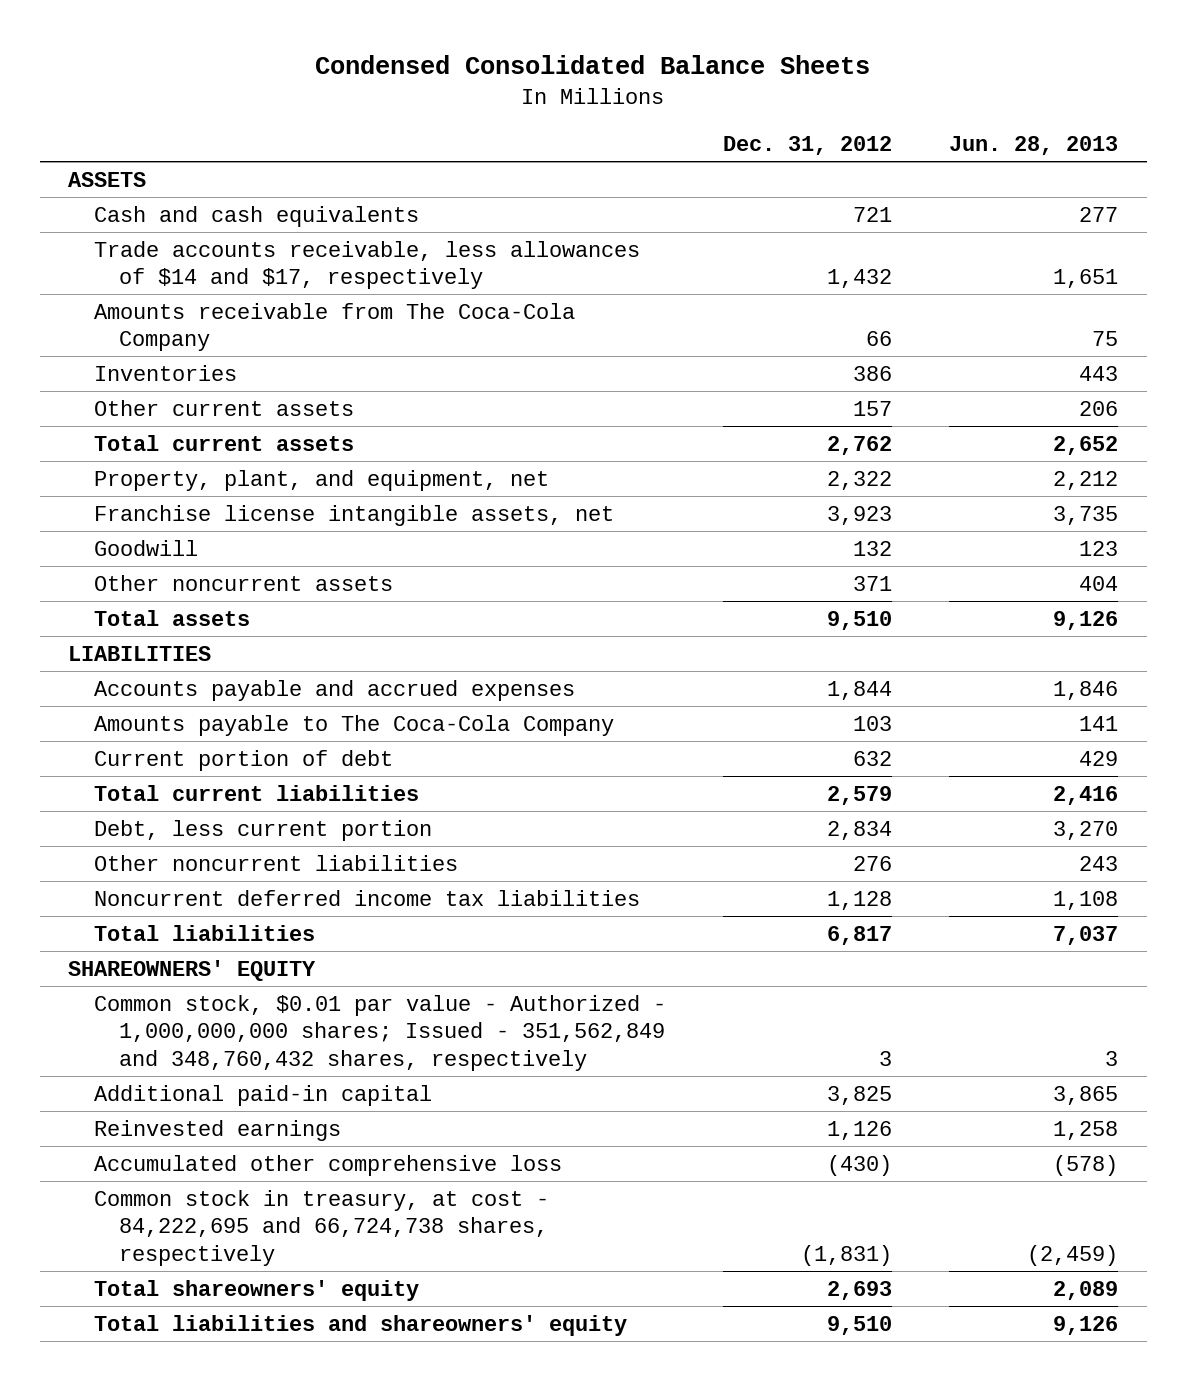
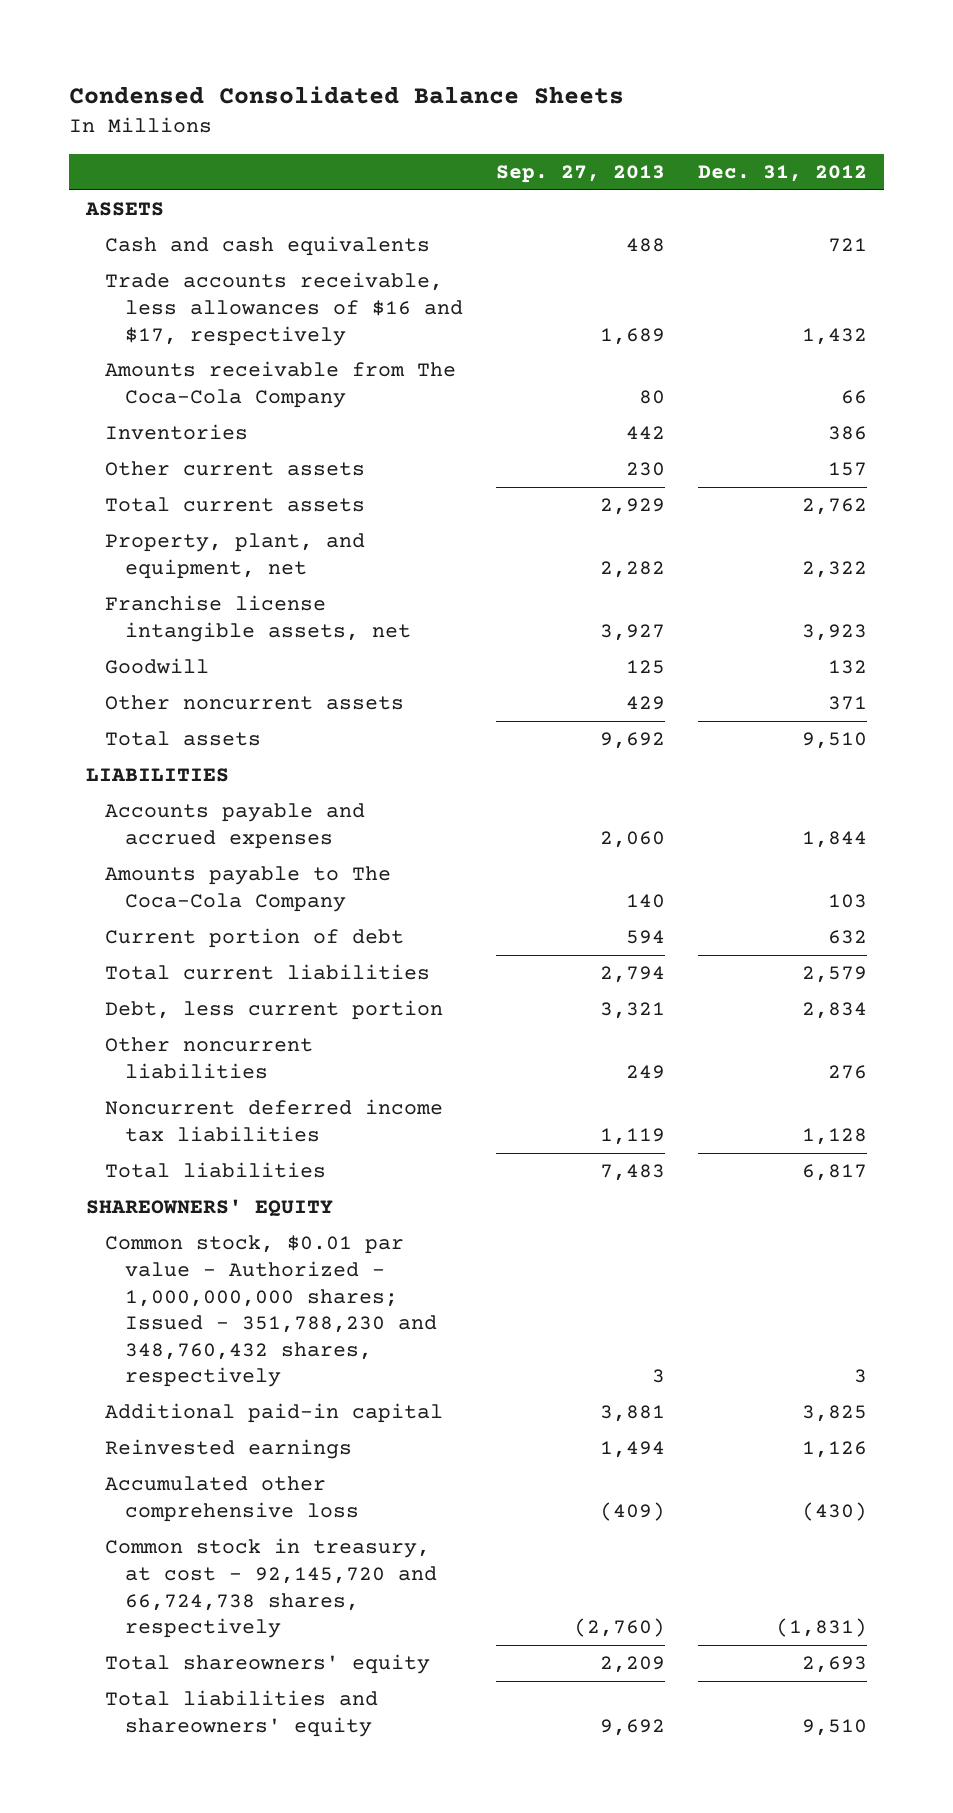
[949,136,1119,156] Jun. 28, 2013 -> none
none -> [495,165,665,184] Sep. 27, 2013
[93,240,640,290] Trade accounts receivable, less allowances of $14 and $17, respectively -> [105,272,463,346] Trade accounts receivable, less allowances of $16 and $17, respectively
[93,994,666,1071] Common stock, $0.01 par value - Authorized - 1,000,000,000 shares; Issued - 351,562,849 and 348,760,432 shares, respectively -> [105,1235,437,1388] Common stock, $0.01 par value - Authorized - 1,000,000,000 shares; Issued - 351,788,230 and 348,760,432 shares, respectively
[93,1189,549,1266] Common stock in treasury, at cost - 84,222,695 and 66,724,738 shares, respectively -> [105,1538,437,1639] Common stock in treasury, at cost - 92,145,720 and 66,724,738 shares, respectively

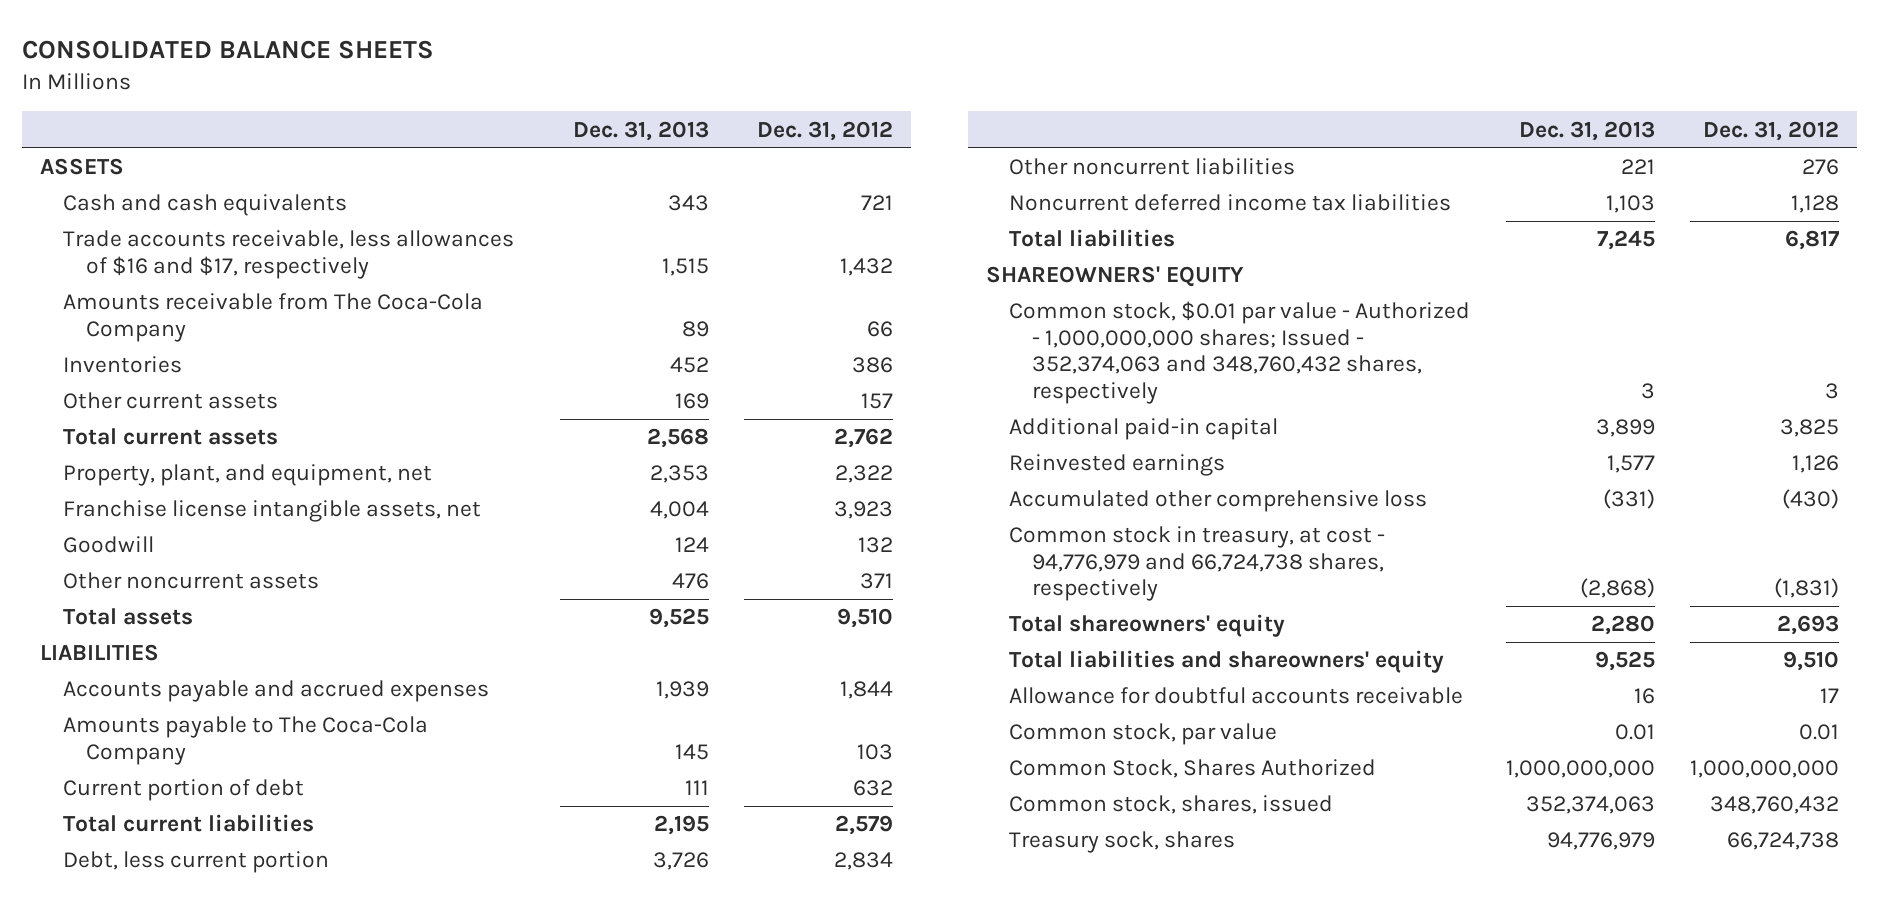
[69,85,625,104] Condensed Consolidated Balance Sheets -> [22,39,435,59] CONSOLIDATED BALANCE SHEETS
[495,165,665,184] Sep. 27, 2013 -> none
none -> [572,120,709,141] Dec. 31, 2013
[105,1235,437,1388] Common stock, $0.01 par value - Authorized - 1,000,000,000 shares; Issued - 351,788,230 and 348,760,432 shares, respectively -> [1008,301,1470,404] Common stock, $0.01 par value - Authorized - 1,000,000,000 shares; Issued - 352,374,063 and 348,760,432 shares, respectively
[105,1538,437,1639] Common stock in treasury, at cost - 92,145,720 and 66,724,738 shares, respectively -> [1008,526,1385,602] Common stock in treasury, at cost - 94,776,979 and 66,724,738 shares, respectively
none -> [1008,687,1463,705] Allowance for doubtful accounts receivable
none -> [1008,723,1277,746] Common stock, par value
none -> [1008,759,1376,779] Common Stock, Shares Authorized
none -> [1008,795,1333,815] Common stock, shares, issued
none -> [1008,831,1235,854] Treasury sock, shares

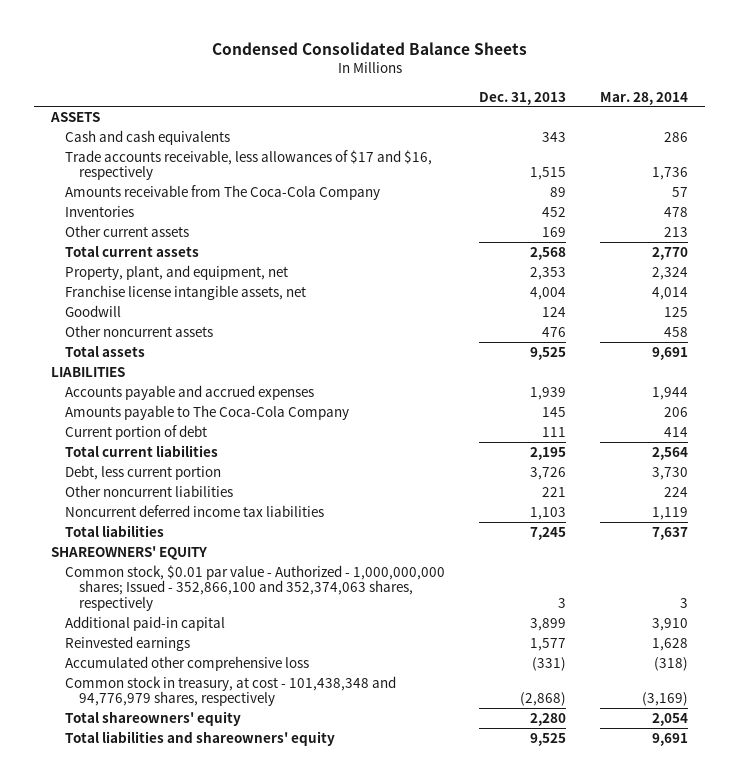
[22,39,435,59] CONSOLIDATED BALANCE SHEETS -> [211,42,527,56] Condensed Consolidated Balance Sheets
[757,120,894,141] Dec. 31, 2012 -> none
none -> [600,91,689,105] Mar. 28, 2014
[63,230,515,279] Trade accounts receivable, less allowances of $16 and $17, respectively -> [65,149,433,181] Trade accounts receivable, less allowances of $17 and $16, respectively
[1008,301,1470,404] Common stock, $0.01 par value - Authorized - 1,000,000,000 shares; Issued - 352,374,063 and 348,760,432 shares, respectively -> [65,564,446,612] Common stock, $0.01 par value - Authorized - 1,000,000,000 shares; Issued - 352,866,100 and 352,374,063 shares, respectively
[1008,526,1385,602] Common stock in treasury, at cost - 94,776,979 and 66,724,738 shares, respectively -> [65,675,397,707] Common stock in treasury, at cost - 101,438,348 and 94,776,979 shares, respectively
[1008,687,1463,705] Allowance for doubtful accounts receivable -> none
[1008,723,1277,746] Common stock, par value -> none
[1008,759,1376,779] Common Stock, Shares Authorized -> none
[1008,795,1333,815] Common stock, shares, issued -> none
[1008,831,1235,854] Treasury sock, shares -> none

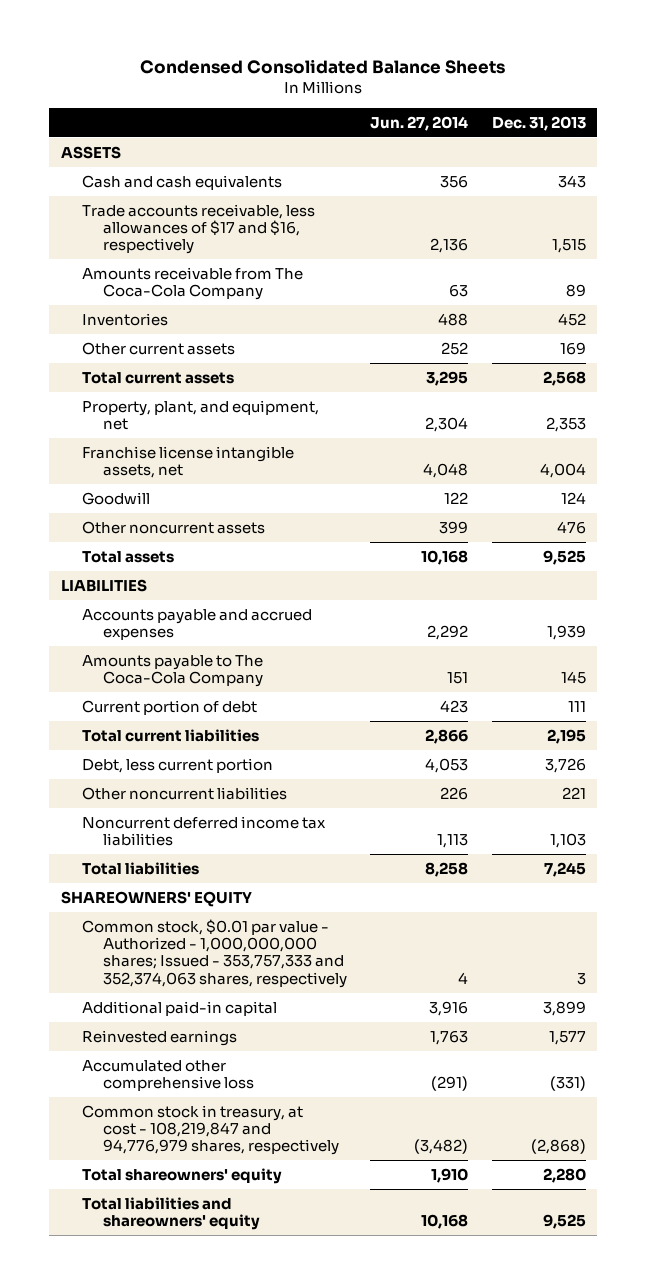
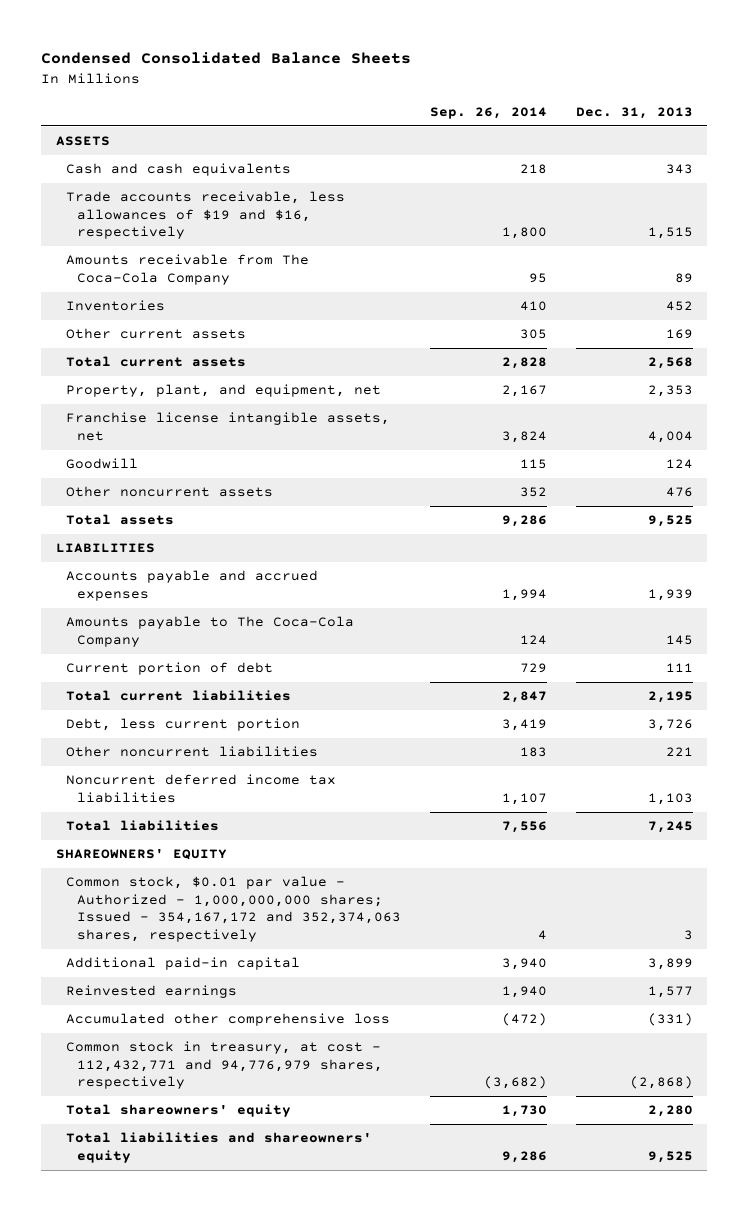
[370,115,469,131] Jun. 27, 2014 -> none
none -> [429,106,547,119] Sep. 26, 2014
[82,203,316,255] Trade accounts receivable, less allowances of $17 and $16, respectively -> [66,191,346,240] Trade accounts receivable, less allowances of $19 and $16, respectively
[82,918,348,988] Common stock, $0.01 par value - Authorized - 1,000,000,000 shares; Issued - 353,757,333 and 352,374,063 shares, respectively -> [66,876,401,942] Common stock, $0.01 par value - Authorized - 1,000,000,000 shares; Issued - 354,167,172 and 352,374,063 shares, respectively
[82,1104,340,1156] Common stock in treasury, at cost - 108,219,847 and 94,776,979 shares, respectively -> [66,1041,383,1090] Common stock in treasury, at cost - 112,432,771 and 94,776,979 shares, respectively

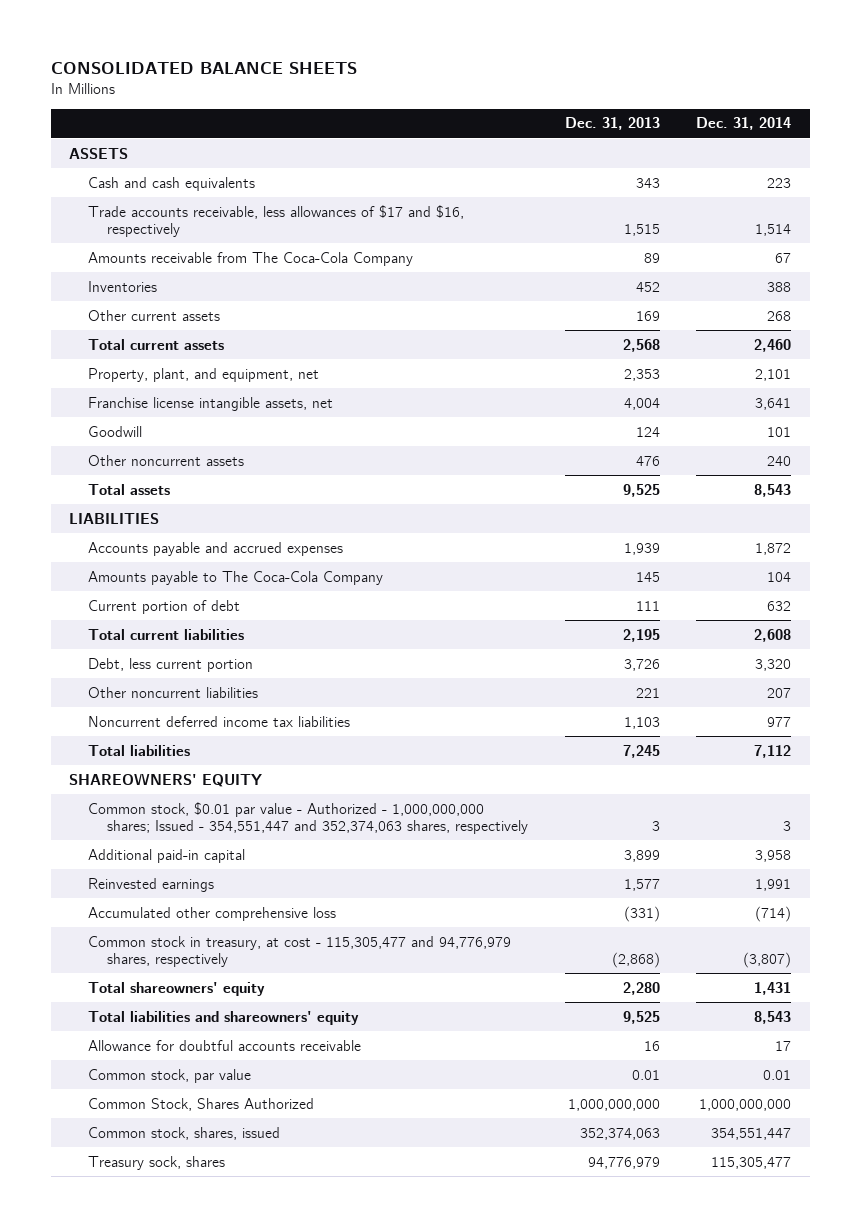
[41,52,412,65] Condensed Consolidated Balance Sheets -> [51,61,358,74] CONSOLIDATED BALANCE SHEETS
[429,106,547,119] Sep. 26, 2014 -> none
none -> [696,117,792,131] Dec. 31, 2014
[66,191,346,240] Trade accounts receivable, less allowances of $19 and $16, respectively -> [88,204,465,237] Trade accounts receivable, less allowances of $17 and $16, respectively
[66,876,401,942] Common stock, $0.01 par value - Authorized - 1,000,000,000 shares; Issued - 354,167,172 and 352,374,063 shares, respectively -> [88,801,529,834] Common stock, $0.01 par value - Authorized - 1,000,000,000 shares; Issued - 354,551,447 and 352,374,063 shares, respectively
[66,1041,383,1090] Common stock in treasury, at cost - 112,432,771 and 94,776,979 shares, respectively -> [88,935,512,967] Common stock in treasury, at cost - 115,305,477 and 94,776,979 shares, respectively
none -> [88,1039,362,1051] Allowance for doubtful accounts receivable
none -> [88,1068,252,1083] Common stock, par value
none -> [88,1097,315,1111] Common Stock, Shares Authorized
none -> [88,1126,281,1140] Common stock, shares, issued
none -> [88,1155,226,1170] Treasury sock, shares

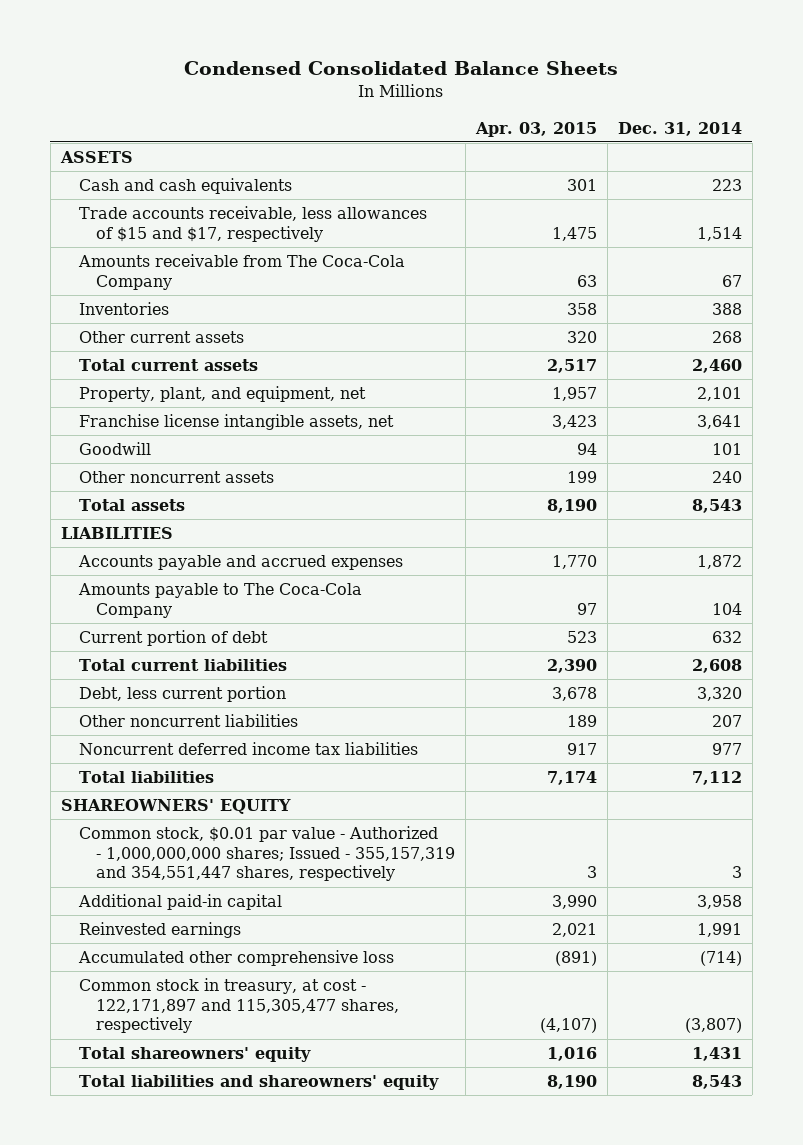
[51,61,358,74] CONSOLIDATED BALANCE SHEETS -> [184,61,619,76] Condensed Consolidated Balance Sheets
[564,117,660,131] Dec. 31, 2013 -> none
none -> [475,121,598,137] Apr. 03, 2015
[88,204,465,237] Trade accounts receivable, less allowances of $17 and $16, respectively -> [78,206,427,242] Trade accounts receivable, less allowances of $15 and $17, respectively
[88,801,529,834] Common stock, $0.01 par value - Authorized - 1,000,000,000 shares; Issued - 354,551,447 and 352,374,063 shares, respectively -> [78,826,456,882] Common stock, $0.01 par value - Authorized - 1,000,000,000 shares; Issued - 355,157,319 and 354,551,447 shares, respectively
[88,935,512,967] Common stock in treasury, at cost - 115,305,477 and 94,776,979 shares, respectively -> [78,978,400,1034] Common stock in treasury, at cost - 122,171,897 and 115,305,477 shares, respectively
[88,1039,362,1051] Allowance for doubtful accounts receivable -> none
[88,1068,252,1083] Common stock, par value -> none
[88,1097,315,1111] Common Stock, Shares Authorized -> none
[88,1126,281,1140] Common stock, shares, issued -> none
[88,1155,226,1170] Treasury sock, shares -> none

